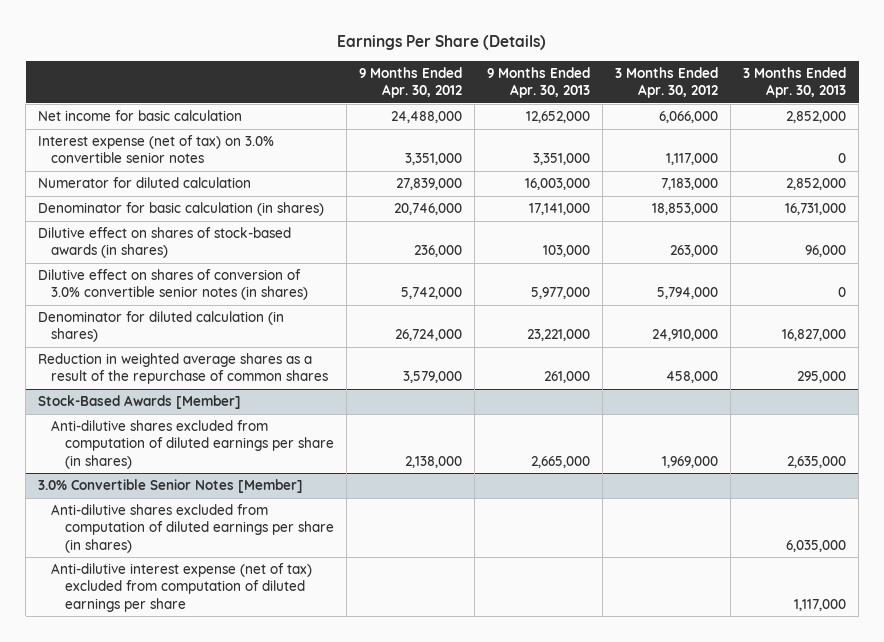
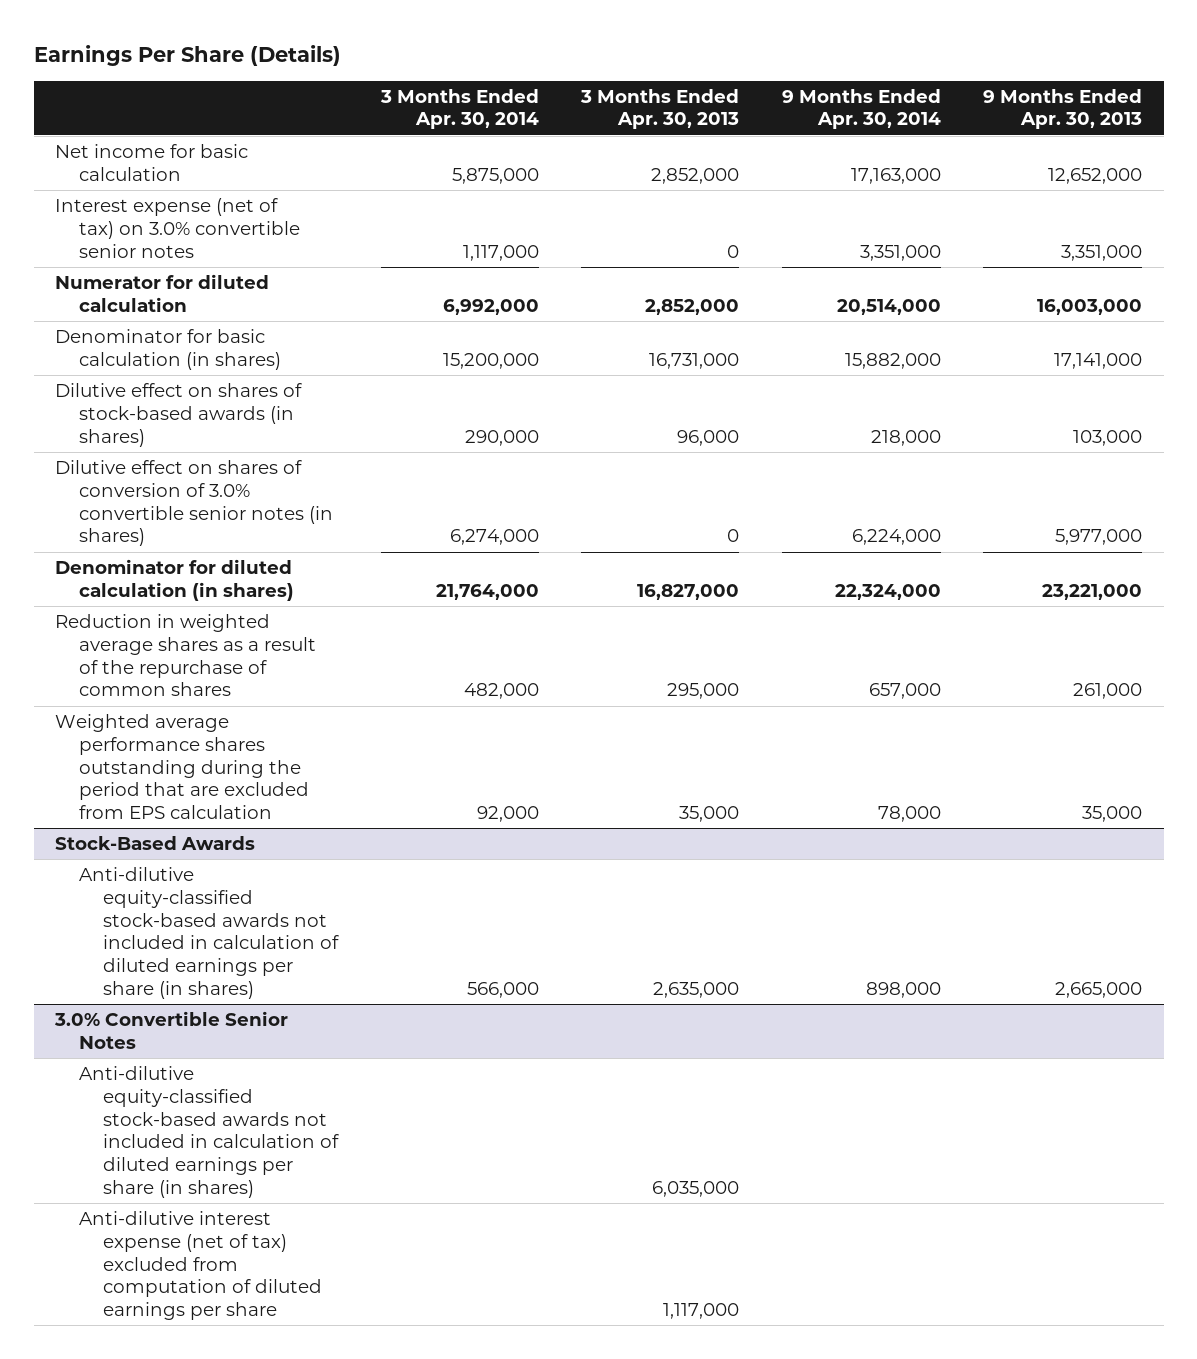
[358,66,462,99] 9 Months Ended Apr. 30, 2012 -> none
[614,66,718,99] 3 Months Ended Apr. 30, 2012 -> none
none -> [379,88,539,130] 3 Months Ended Apr. 30, 2014
none -> [781,88,941,130] 9 Months Ended Apr. 30, 2014
none -> [55,714,310,820] Weighted average performance shares outstanding during the period that are excluded from EPS calculation
[38,395,242,410] Stock-Based Awards [Member] -> [55,836,256,851] Stock-Based Awards
[51,420,334,469] Anti-dilutive shares excluded from computation of diluted earnings per share (in shares) -> [79,867,340,999] Anti-dilutive equity-classified stock-based awards not included in calculation of diluted earnings per share (in shares)
[38,479,304,494] 3.0% Convertible Senior Notes [Member] -> [54,1011,289,1049] 3.0% Convertible Senior Notes
[51,504,334,553] Anti-dilutive shares excluded from computation of diluted earnings per share (in shares) -> [79,1066,340,1198] Anti-dilutive equity-classified stock-based awards not included in calculation of diluted earnings per share (in shares)

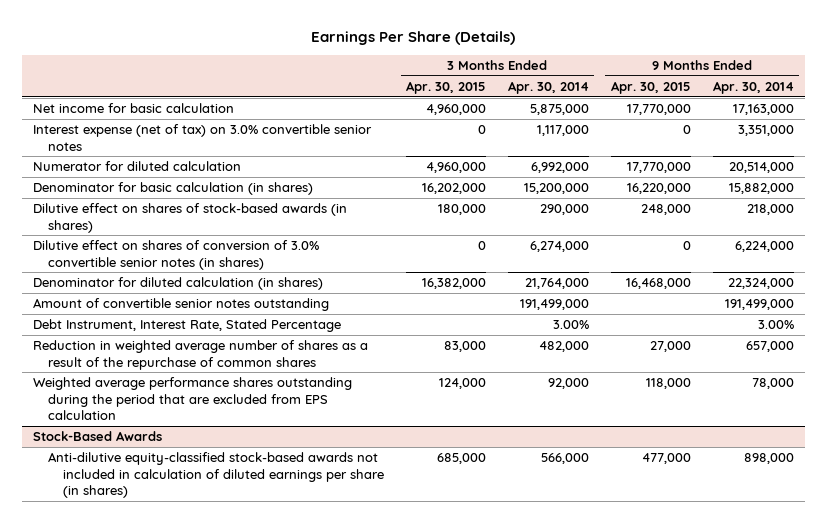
[580,88,740,130] 3 Months Ended Apr. 30, 2013 -> none
[983,88,1143,130] 9 Months Ended Apr. 30, 2013 -> none
none -> [406,81,487,95] Apr. 30, 2015
none -> [610,81,691,95] Apr. 30, 2015
none -> [32,298,329,312] Amount of convertible senior notes outstanding
none -> [32,319,341,333] Debt Instrument, Interest Rate, Stated Percentage
[55,614,317,697] Reduction in weighted average shares as a result of the repurchase of common shares -> [32,340,368,370] Reduction in weighted average number of shares as a result of the repurchase of common shares
[54,1011,289,1049] 3.0% Convertible Senior Notes -> none
[79,1066,340,1198] Anti-dilutive equity-classified stock-based awards not included in calculation of diluted earnings per share (in shares) -> none
[79,1211,323,1321] Anti-dilutive interest expense (net of tax) excluded from computation of diluted earnings per share -> none

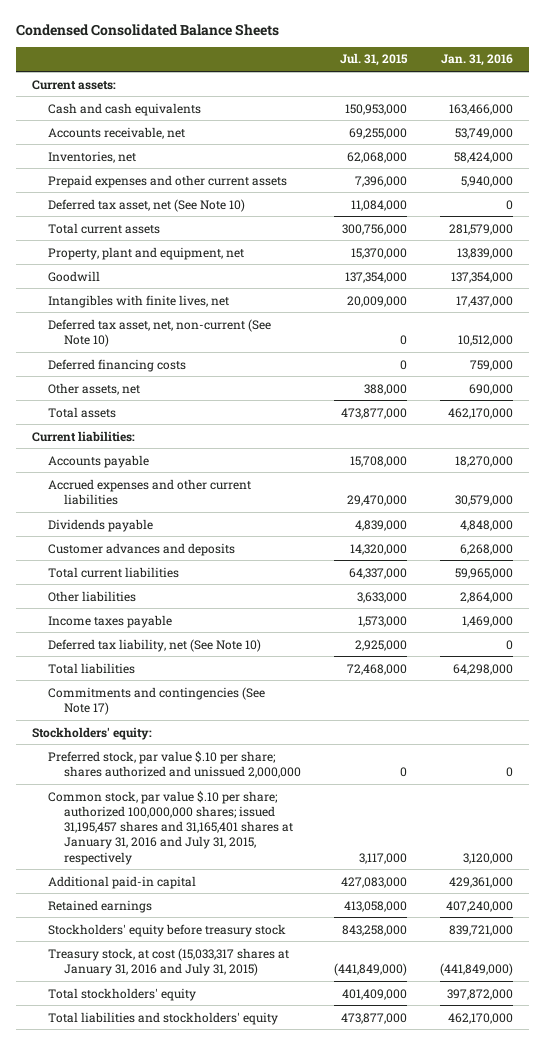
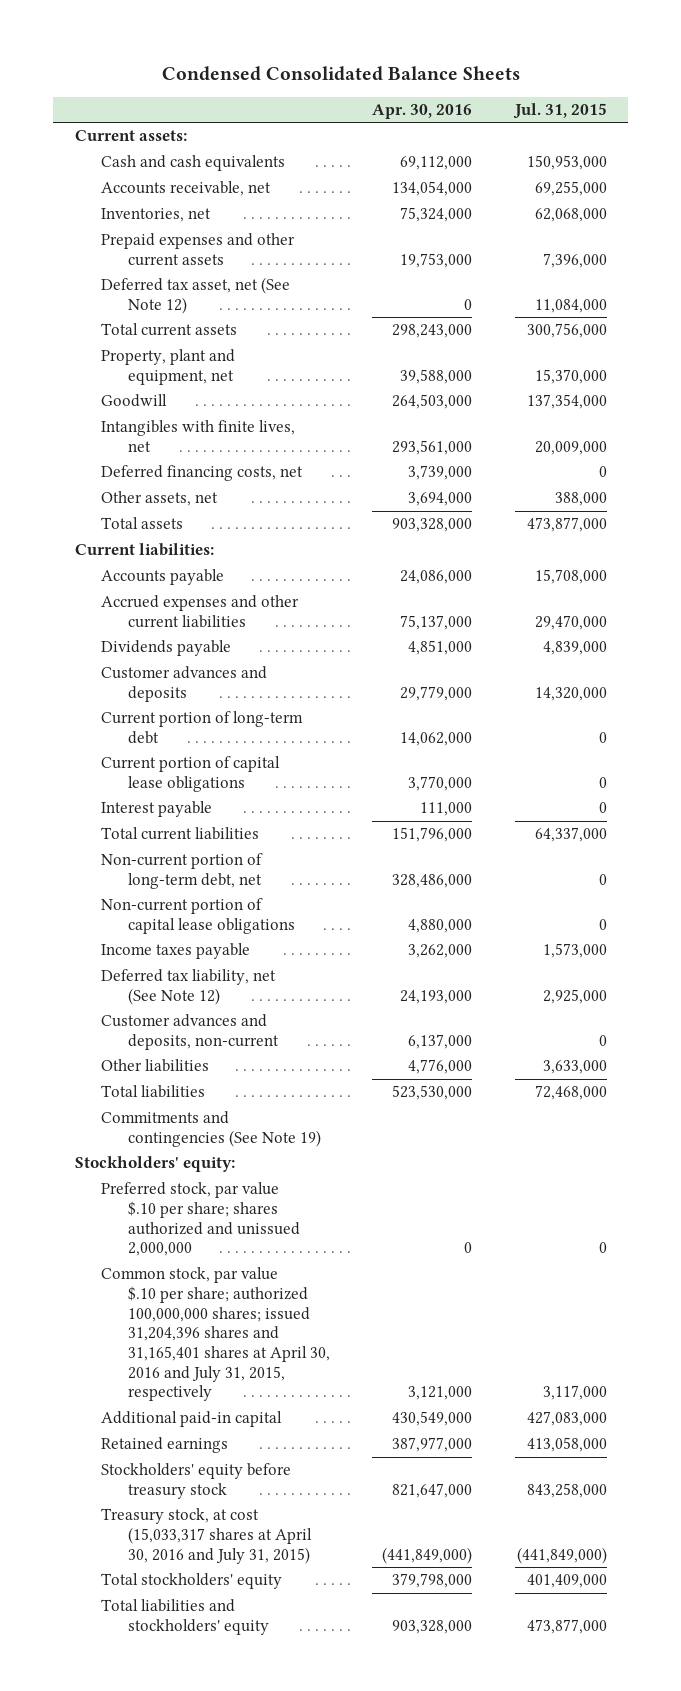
[440,54,513,67] Jan. 31, 2016 -> none
none -> [372,103,473,119] Apr. 30, 2016
[48,198,246,212] Deferred tax asset, net (See Note 10) -> [101,277,291,314] Deferred tax asset, net (See Note 12)
[48,318,272,347] Deferred tax asset, net, non-current (See Note 10) -> none
[48,358,187,372] Deferred financing costs -> [101,465,304,482] Deferred financing costs, net
none -> [101,711,304,744] Current portion of long-term debt
none -> [101,756,281,792] Current portion of capital lease obligations
none -> [101,801,213,818] Interest payable
none -> [101,853,264,889] Non-current portion of long-term debt, net
none -> [101,898,296,934] Non-current portion of capital lease obligations
[48,638,262,652] Deferred tax liability, net (See Note 10) -> [101,969,277,1005] Deferred tax liability, net (See Note 12)
none -> [101,1014,280,1050] Customer advances and deposits, non-current
[48,590,137,602] Other liabilities -> [101,1059,210,1073] Other liabilities
[48,686,266,715] Commitments and contingencies (See Note 17) -> [101,1111,322,1147] Commitments and contingencies (See Note 19)
[48,790,294,865] Common stock, par value $.10 per share; authorized 100,000,000 shares; issued 31,195,457 shares and 31,165,401 shares at January 31, 2016 and July 31, 2015, respectively -> [101,1267,331,1402] Common stock, par value $.10 per share; authorized 100,000,000 shares; issued 31,204,396 shares and 31,165,401 shares at April 30, 2016 and July 31, 2015, respectively
[48,947,290,976] Treasury stock, at cost (15,033,317 shares at January 31, 2016 and July 31, 2015) -> [101,1508,313,1564] Treasury stock, at cost (15,033,317 shares at April 30, 2016 and July 31, 2015)

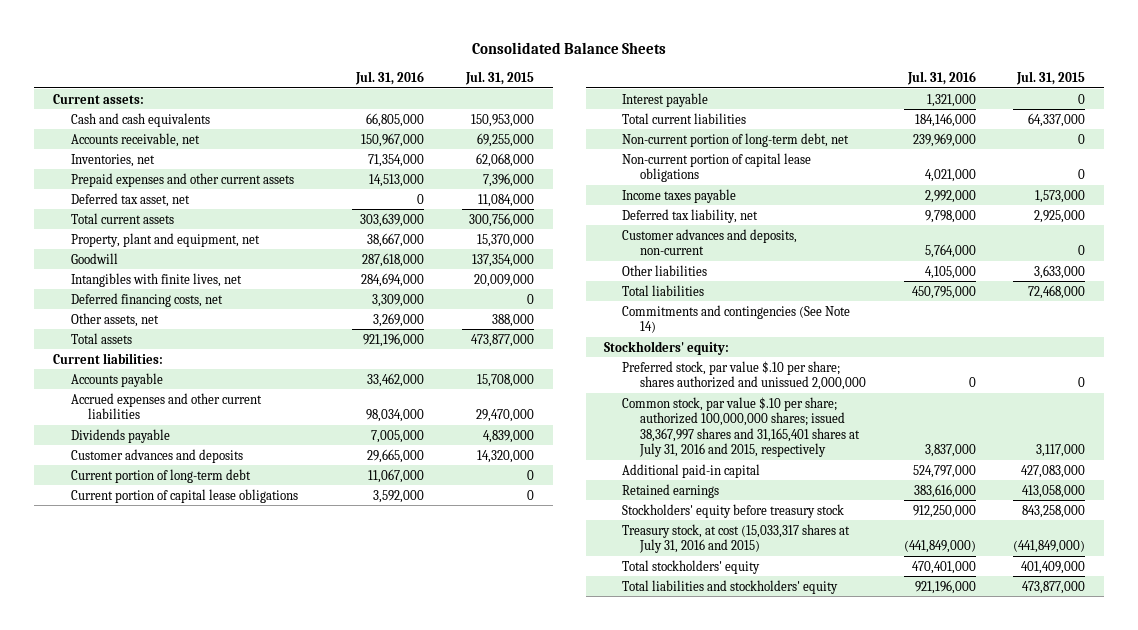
[161,65,520,81] Condensed Consolidated Balance Sheets -> [472,42,667,55] Consolidated Balance Sheets
[372,103,473,119] Apr. 30, 2016 -> none
none -> [355,71,425,86] Jul. 31, 2016
[101,277,291,314] Deferred tax asset, net (See Note 12) -> [70,192,190,207] Deferred tax asset, net
[101,969,277,1005] Deferred tax liability, net (See Note 12) -> [622,208,759,223] Deferred tax liability, net
[101,1111,322,1147] Commitments and contingencies (See Note 19) -> [622,304,851,334] Commitments and contingencies (See Note 14)
[101,1267,331,1402] Common stock, par value $.10 per share; authorized 100,000,000 shares; issued 31,204,396 shares and 31,165,401 shares at April 30, 2016 and July 31, 2015, respectively -> [622,396,860,457] Common stock, par value $.10 per share; authorized 100,000,000 shares; issued 38,367,997 shares and 31,165,401 shares at July 31, 2016 and 2015, respectively
[101,1508,313,1564] Treasury stock, at cost (15,033,317 shares at April 30, 2016 and July 31, 2015) -> [622,523,851,554] Treasury stock, at cost (15,033,317 shares at July 31, 2016 and 2015)

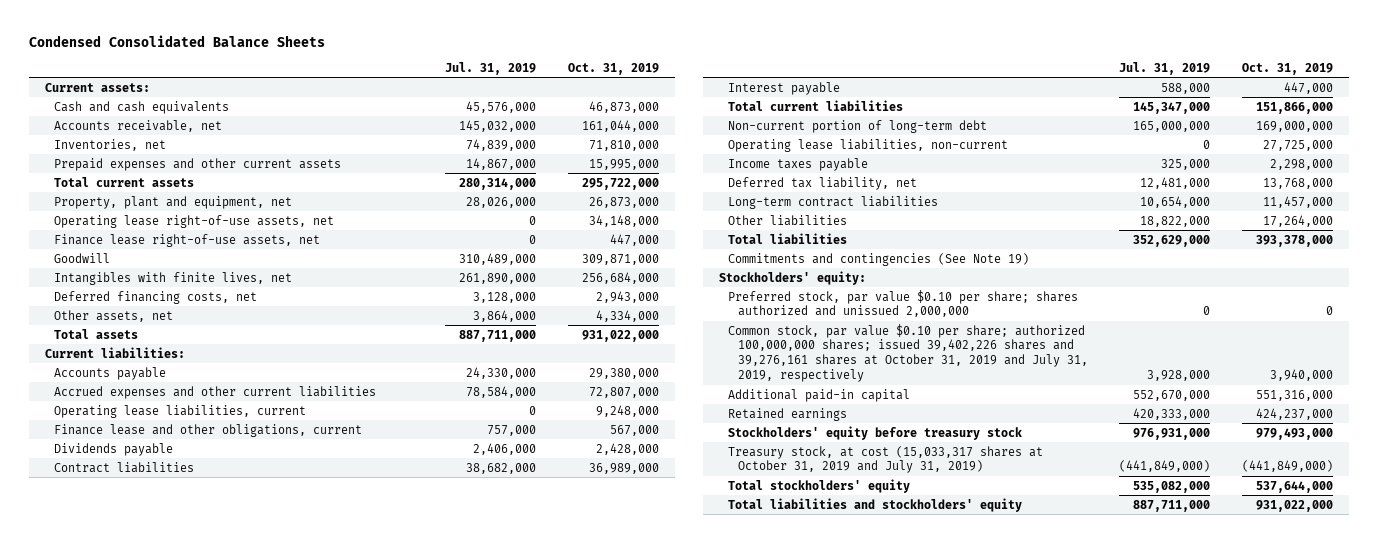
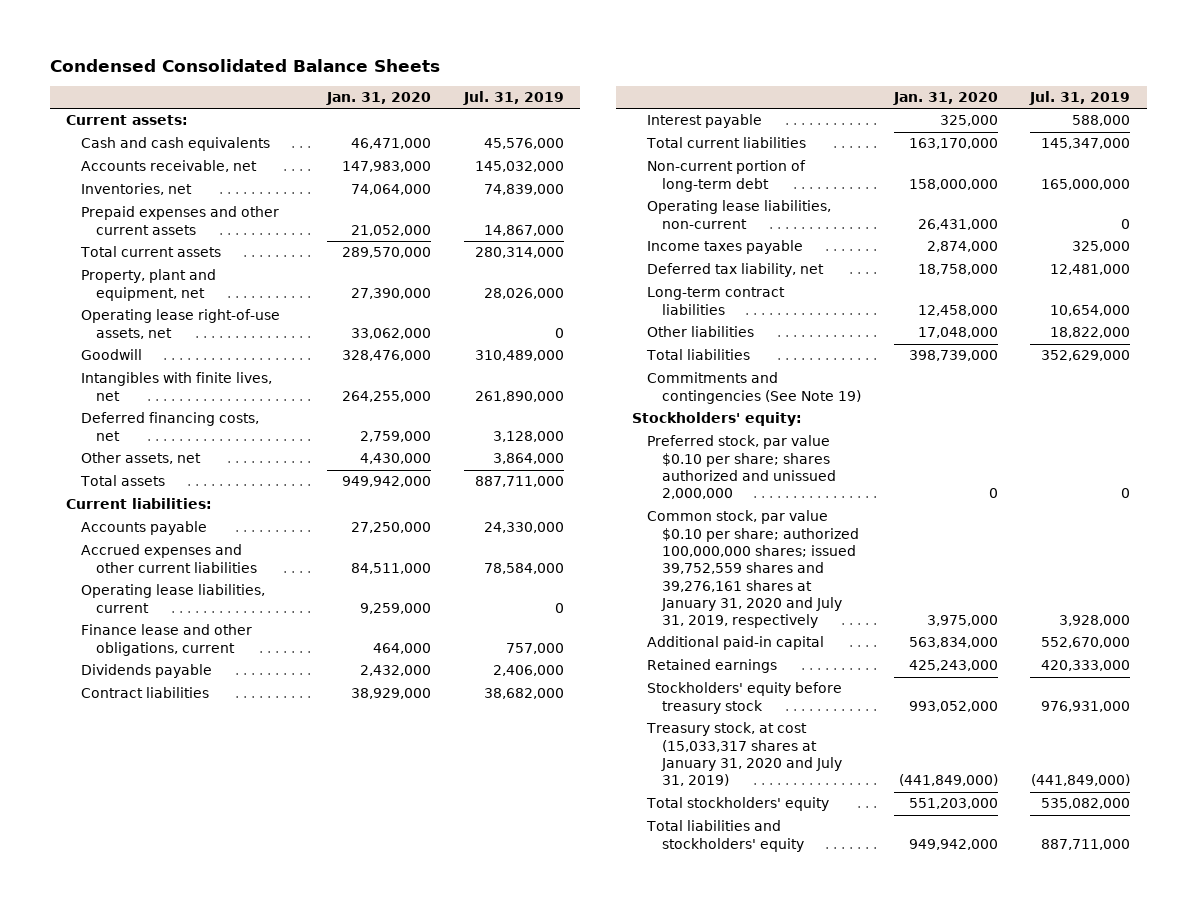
[567,62,659,75] Oct. 31, 2019 -> none
none -> [326,92,432,106] Jan. 31, 2020
[53,233,320,247] Finance lease right-of-use assets, net -> none
[728,323,1088,382] Common stock, par value $0.10 per share; authorized 100,000,000 shares; issued 39,402,226 shares and 39,276,161 shares at October 31, 2019 and July 31, 2019, respectively -> [647,510,859,629] Common stock, par value $0.10 per share; authorized 100,000,000 shares; issued 39,752,559 shares and 39,276,161 shares at January 31, 2020 and July 31, 2019, respectively
[728,445,1044,474] Treasury stock, at cost (15,033,317 shares at October 31, 2019 and July 31, 2019) -> [646,722,842,787] Treasury stock, at cost (15,033,317 shares at January 31, 2020 and July 31, 2019)

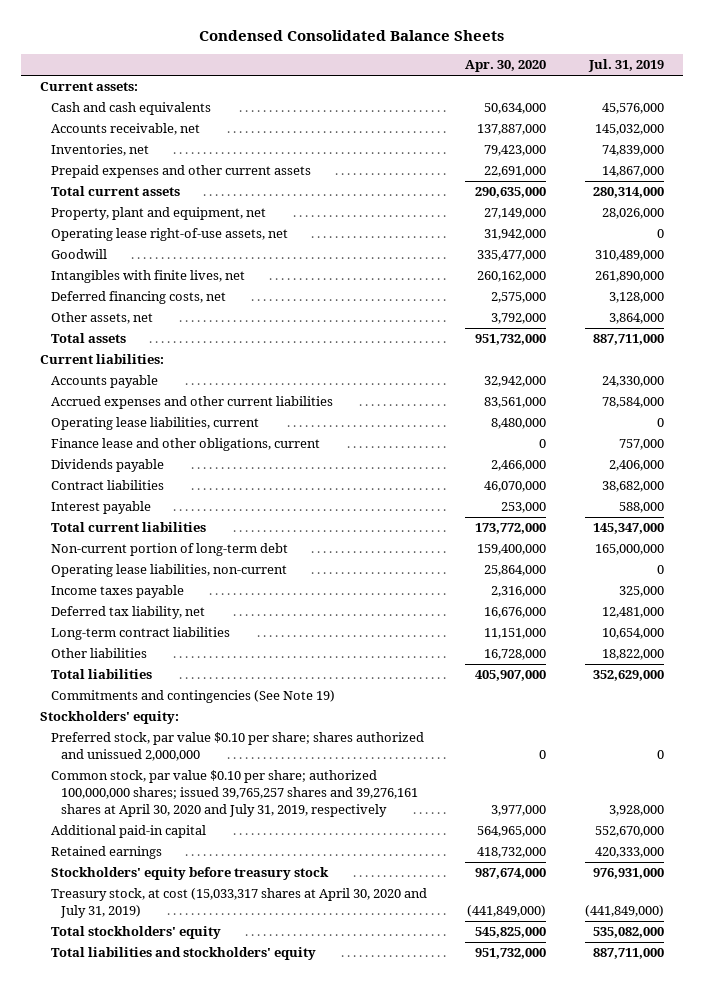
[326,92,432,106] Jan. 31, 2020 -> none
none -> [465,60,547,73] Apr. 30, 2020
[647,510,859,629] Common stock, par value $0.10 per share; authorized 100,000,000 shares; issued 39,752,559 shares and 39,276,161 shares at January 31, 2020 and July 31, 2019, respectively -> [50,770,418,817] Common stock, par value $0.10 per share; authorized 100,000,000 shares; issued 39,765,257 shares and 39,276,161 shares at April 30, 2020 and July 31, 2019, respectively
[646,722,842,787] Treasury stock, at cost (15,033,317 shares at January 31, 2020 and July 31, 2019) -> [50,888,427,919] Treasury stock, at cost (15,033,317 shares at April 30, 2020 and July 31, 2019)

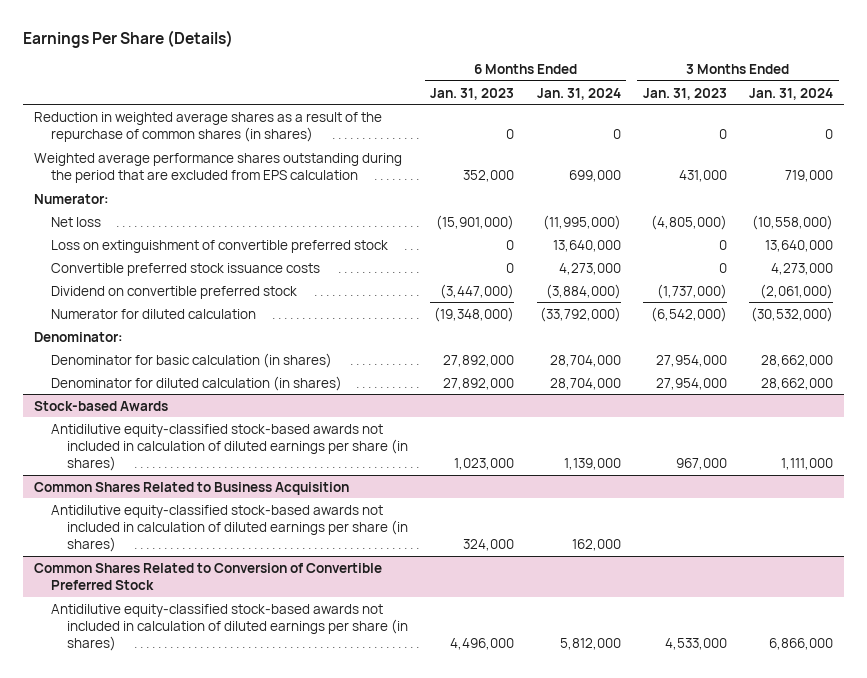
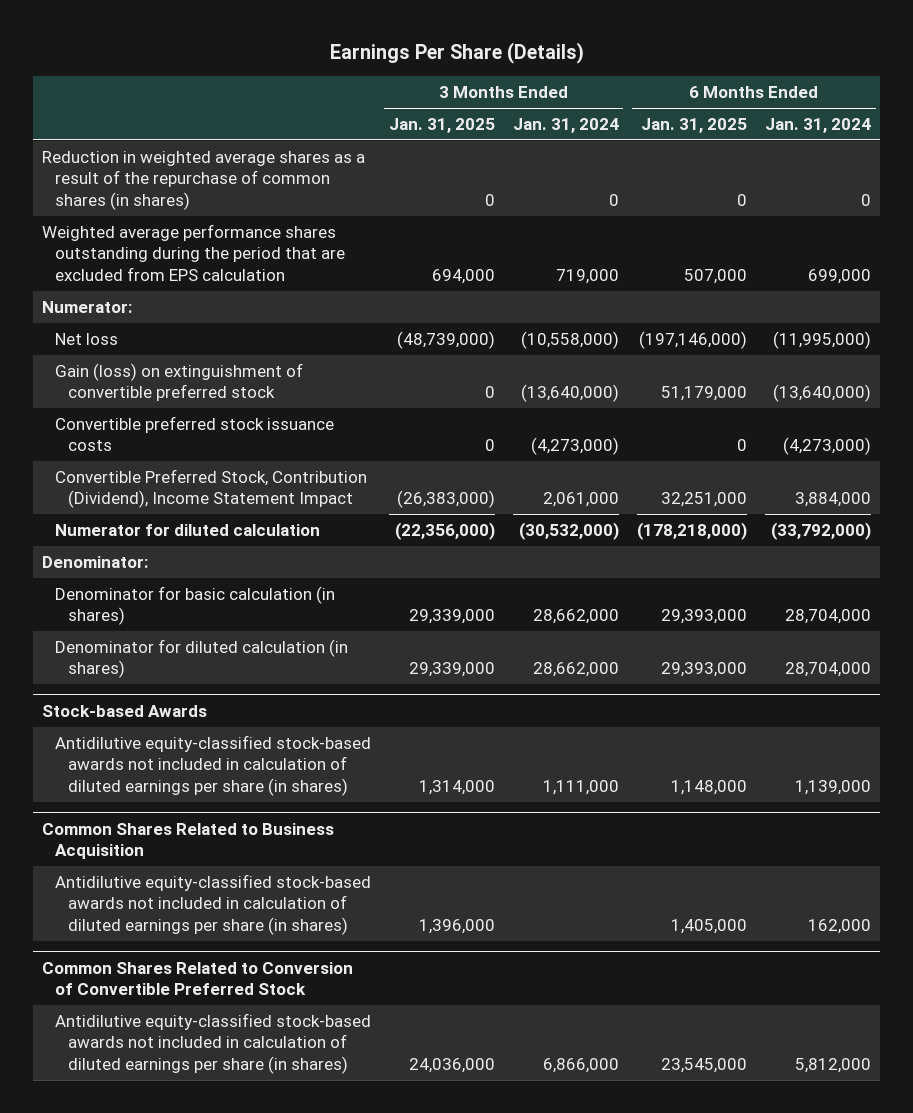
[430,87,515,100] Jan. 31, 2023 -> none
[642,87,727,100] Jan. 31, 2023 -> none
none -> [388,117,495,133] Jan. 31, 2025
none -> [640,117,747,133] Jan. 31, 2025
[50,285,297,299] Dividend on convertible preferred stock -> none
[50,239,388,253] Loss on extinguishment of convertible preferred stock -> [54,362,303,402] Gain (loss) on extinguishment of convertible preferred stock
[552,239,621,252] 13,640,000 -> [773,384,872,403] (13,640,000)
[764,239,833,252] 13,640,000 -> [520,384,619,403] (13,640,000)
[558,262,621,275] 4,273,000 -> [783,437,872,456] (4,273,000)
[770,262,833,275] 4,273,000 -> [530,437,619,456] (4,273,000)
none -> [54,468,367,509] Convertible Preferred Stock, Contribution (Dividend), Income Statement Impact

